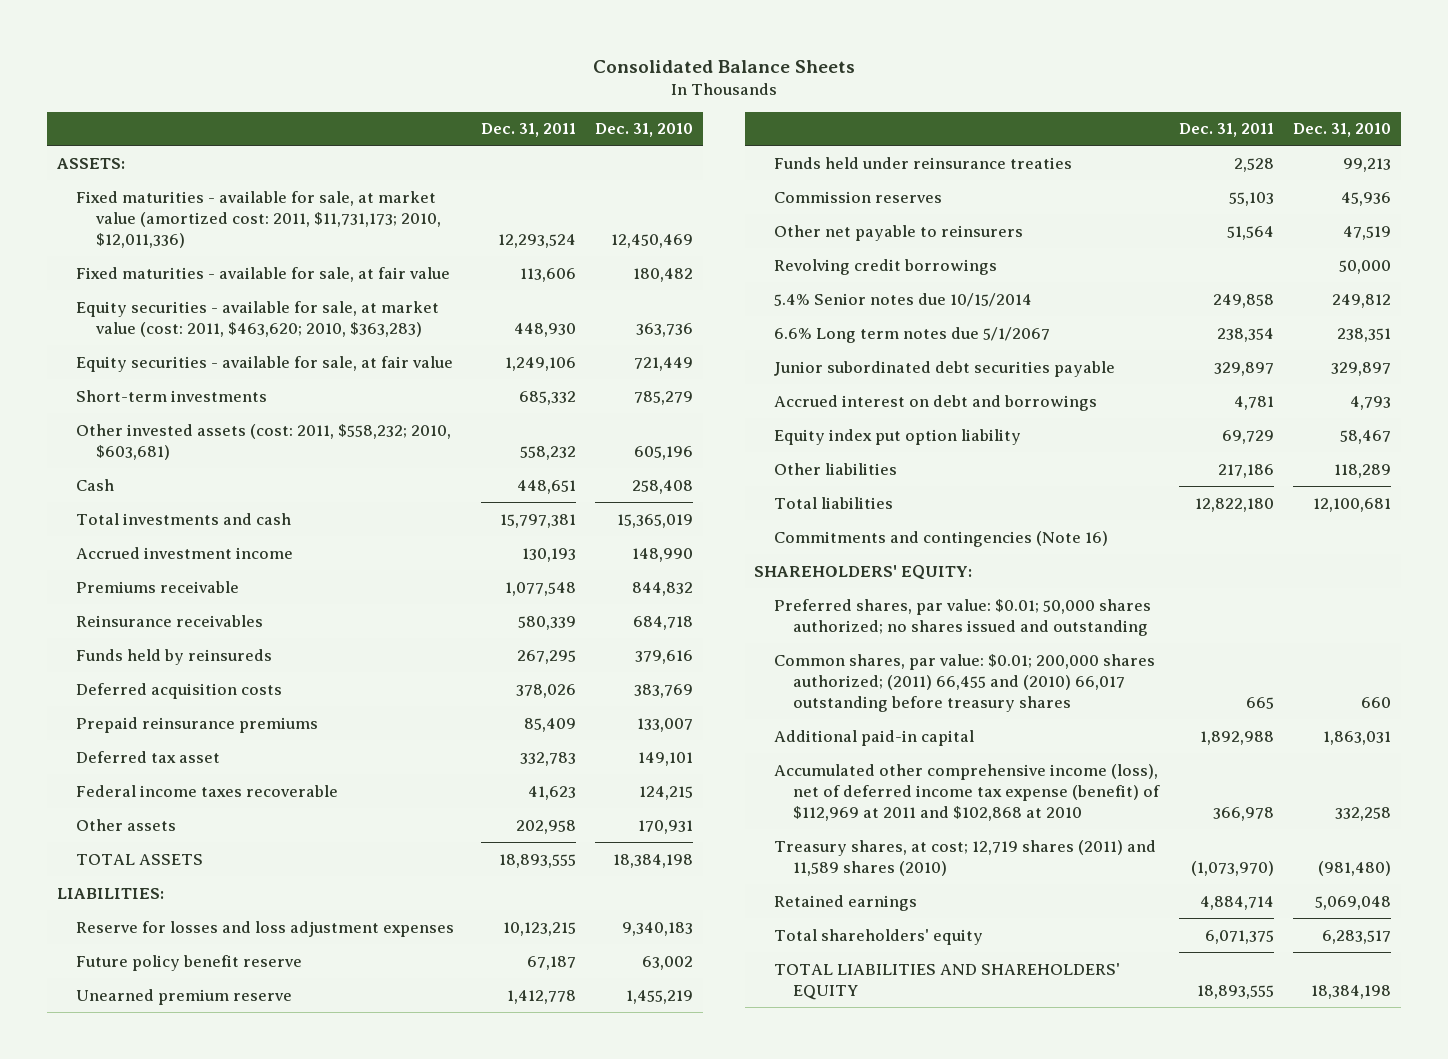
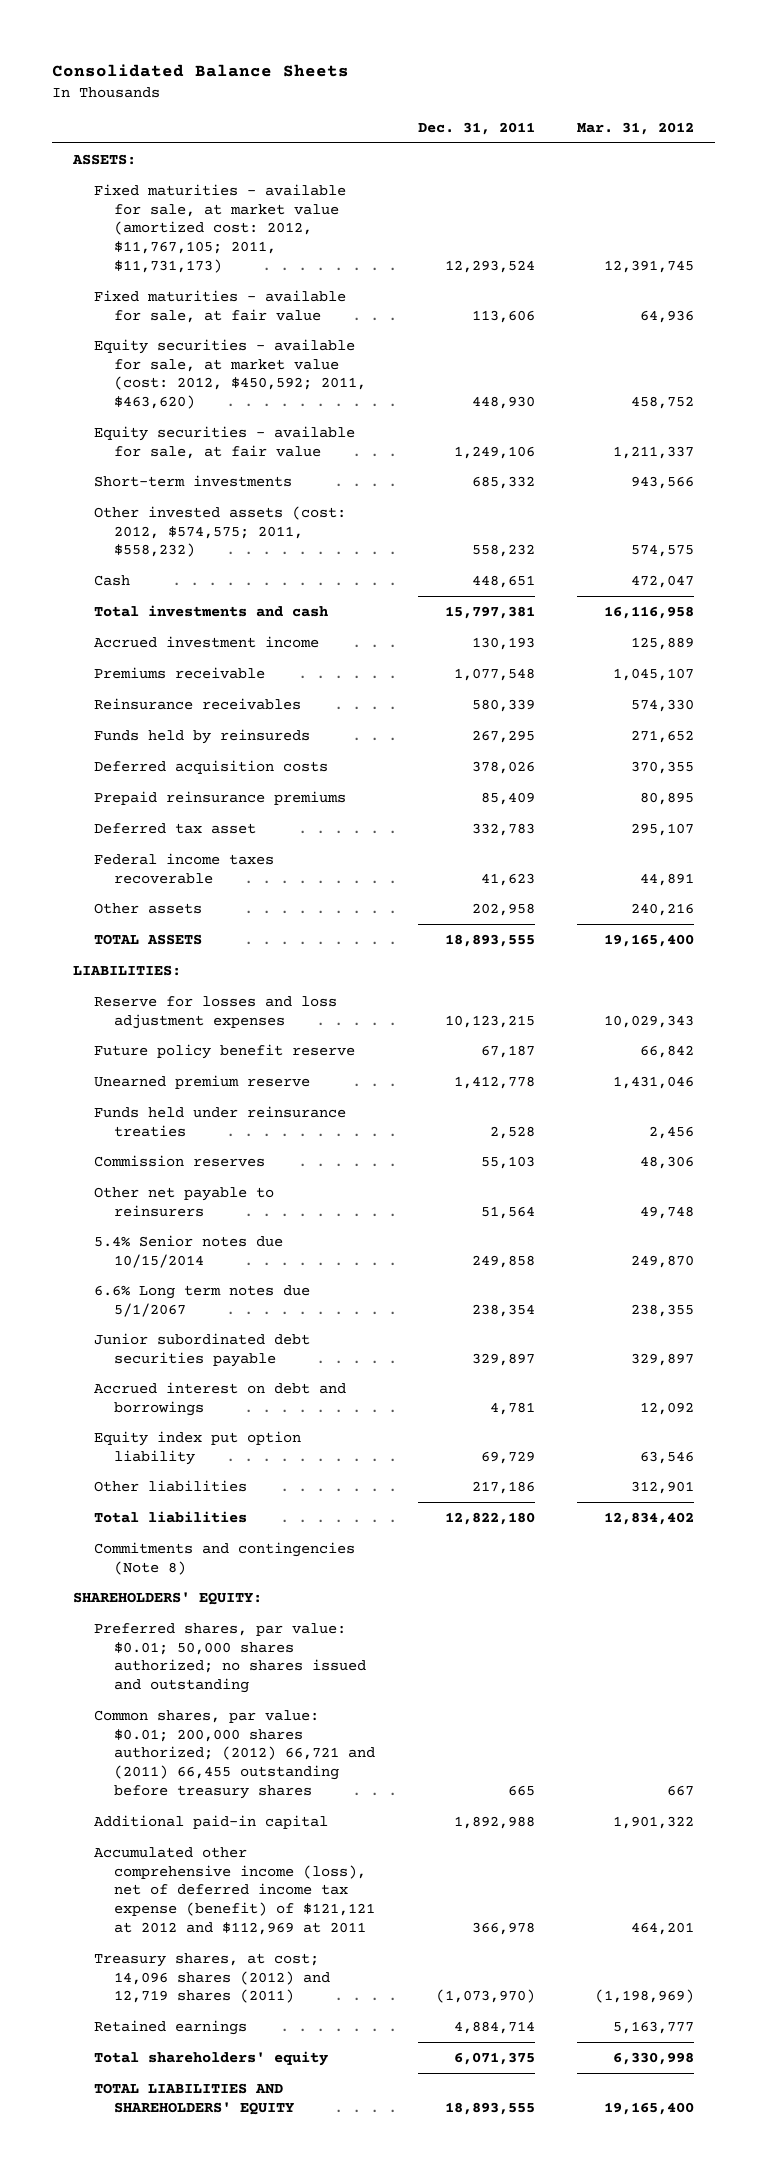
[595,123,694,138] Dec. 31, 2010 -> none
none -> [576,121,694,135] Mar. 31, 2012
[76,190,441,249] Fixed maturities - available for sale, at market value (amortized cost: 2011, $11,731,173; 2010, $12,011,336) -> [93,183,346,273] Fixed maturities - available for sale, at market value (amortized cost: 2012, $11,767,105; 2011, $11,731,173)
[76,300,440,337] Equity securities - available for sale, at market value (cost: 2011, $463,620; 2010, $363,283) -> [93,338,367,409] Equity securities - available for sale, at market value (cost: 2012, $450,592; 2011, $463,620)
[76,423,452,460] Other invested assets (cost: 2011, $558,232; 2010, $603,681) -> [93,505,346,558] Other invested assets (cost: 2012, $574,575; 2011, $558,232)
[773,258,997,275] Revolving credit borrowings -> none
[773,530,1108,547] Commitments and contingencies (Note 16) -> [93,1541,355,1575] Commitments and contingencies (Note 8)
[773,653,1155,713] Common shares, par value: $0.01; 200,000 shares authorized; (2011) 66,455 and (2010) 66,017 outstanding before treasury shares -> [93,1709,376,1799] Common shares, par value: $0.01; 200,000 shares authorized; (2012) 66,721 and (2011) 66,455 outstanding before treasury shares
[773,763,1161,822] Accumulated other comprehensive income (loss), net of deferred income tax expense (benefit) of $112,969 at 2011 and $102,868 at 2010 -> [93,1846,376,1935] Accumulated other comprehensive income (loss), net of deferred income tax expense (benefit) of $121,121 at 2012 and $112,969 at 2011
[773,839,1156,876] Treasury shares, at cost; 12,719 shares (2011) and 11,589 shares (2010) -> [93,1952,331,2004] Treasury shares, at cost; 14,096 shares (2012) and 12,719 shares (2011)

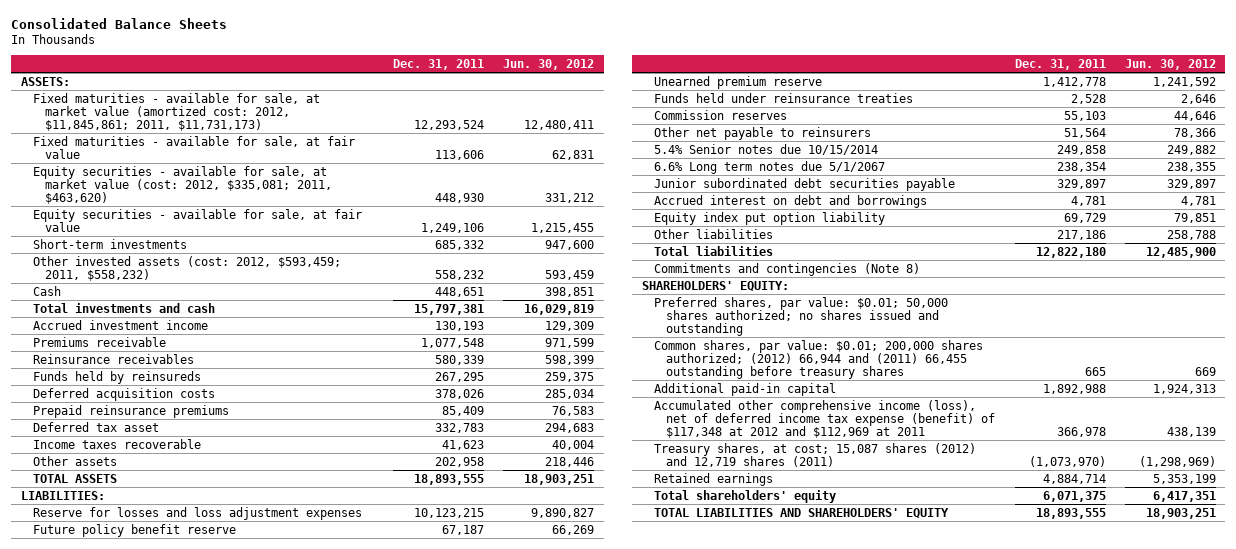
[576,121,694,135] Mar. 31, 2012 -> none
none -> [503,58,595,70] Jun. 30, 2012
[93,183,346,273] Fixed maturities - available for sale, at market value (amortized cost: 2012, $11,767,105; 2011, $11,731,173) -> [32,92,320,131] Fixed maturities - available for sale, at market value (amortized cost: 2012, $11,845,861; 2011, $11,731,173)
[93,338,367,409] Equity securities - available for sale, at market value (cost: 2012, $450,592; 2011, $463,620) -> [32,165,333,204] Equity securities - available for sale, at market value (cost: 2012, $335,081; 2011, $463,620)
[93,505,346,558] Other invested assets (cost: 2012, $574,575; 2011, $558,232) -> [32,255,341,281] Other invested assets (cost: 2012, $593,459; 2011, $558,232)
[93,852,274,884] Federal income taxes recoverable -> [32,438,201,449] Income taxes recoverable
[93,1709,376,1799] Common shares, par value: $0.01; 200,000 shares authorized; (2012) 66,721 and (2011) 66,455 outstanding before treasury shares -> [654,339,984,379] Common shares, par value: $0.01; 200,000 shares authorized; (2012) 66,944 and (2011) 66,455 outstanding before treasury shares
[93,1846,376,1935] Accumulated other comprehensive income (loss), net of deferred income tax expense (benefit) of $121,121 at 2012 and $112,969 at 2011 -> [654,399,996,438] Accumulated other comprehensive income (loss), net of deferred income tax expense (benefit) of $117,348 at 2012 and $112,969 at 2011
[93,1952,331,2004] Treasury shares, at cost; 14,096 shares (2012) and 12,719 shares (2011) -> [654,442,977,467] Treasury shares, at cost; 15,087 shares (2012) and 12,719 shares (2011)

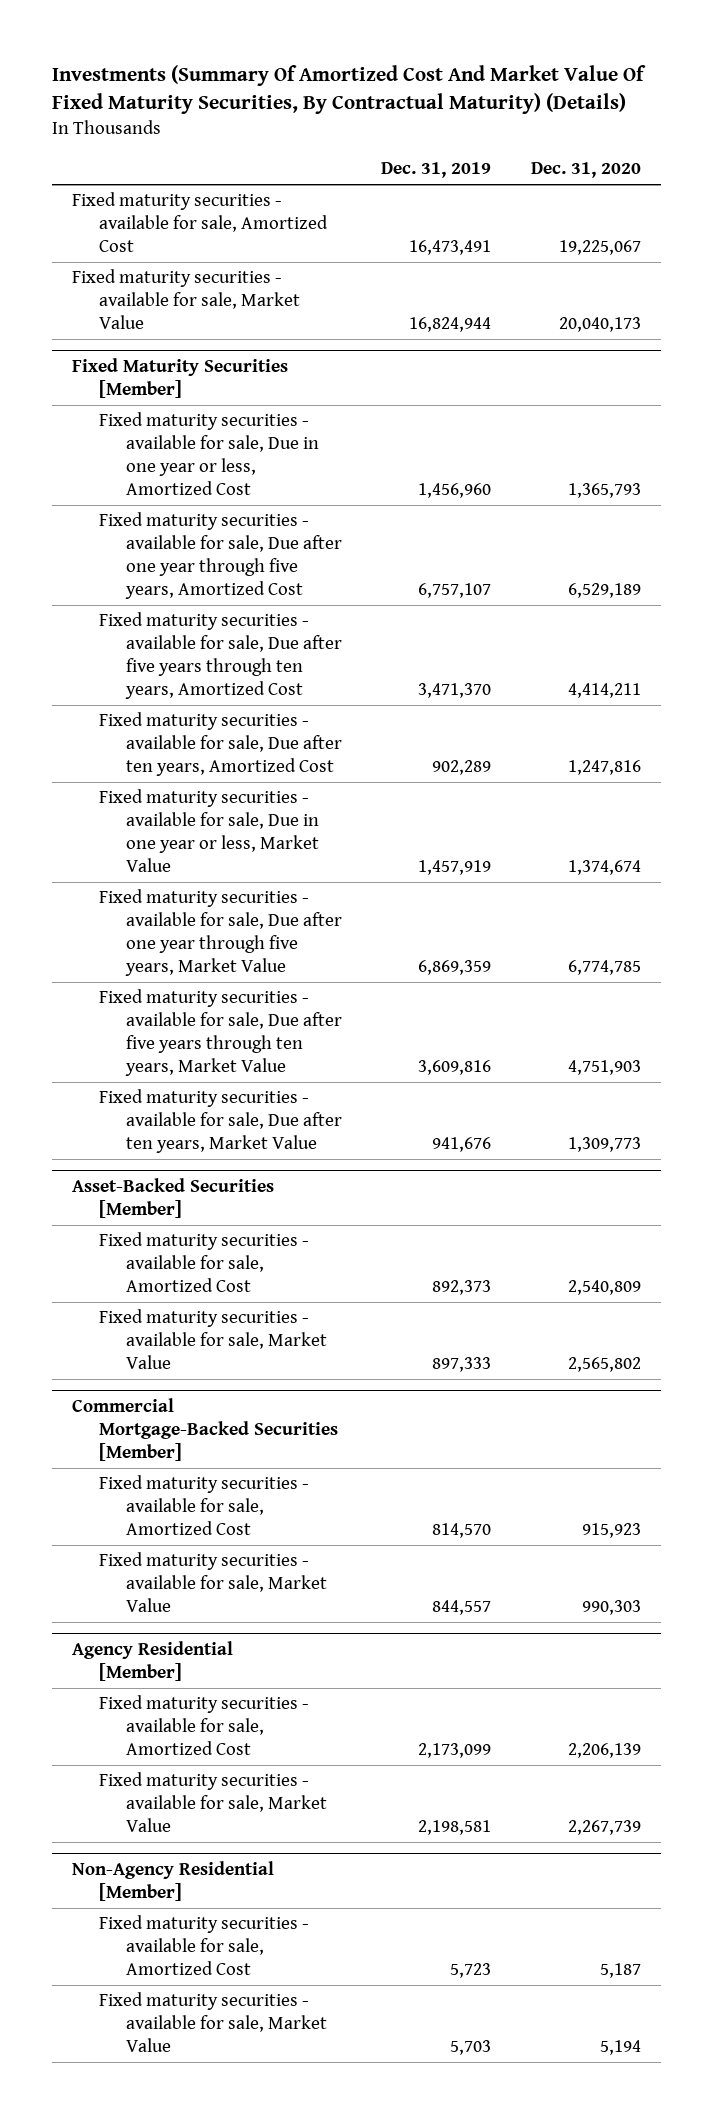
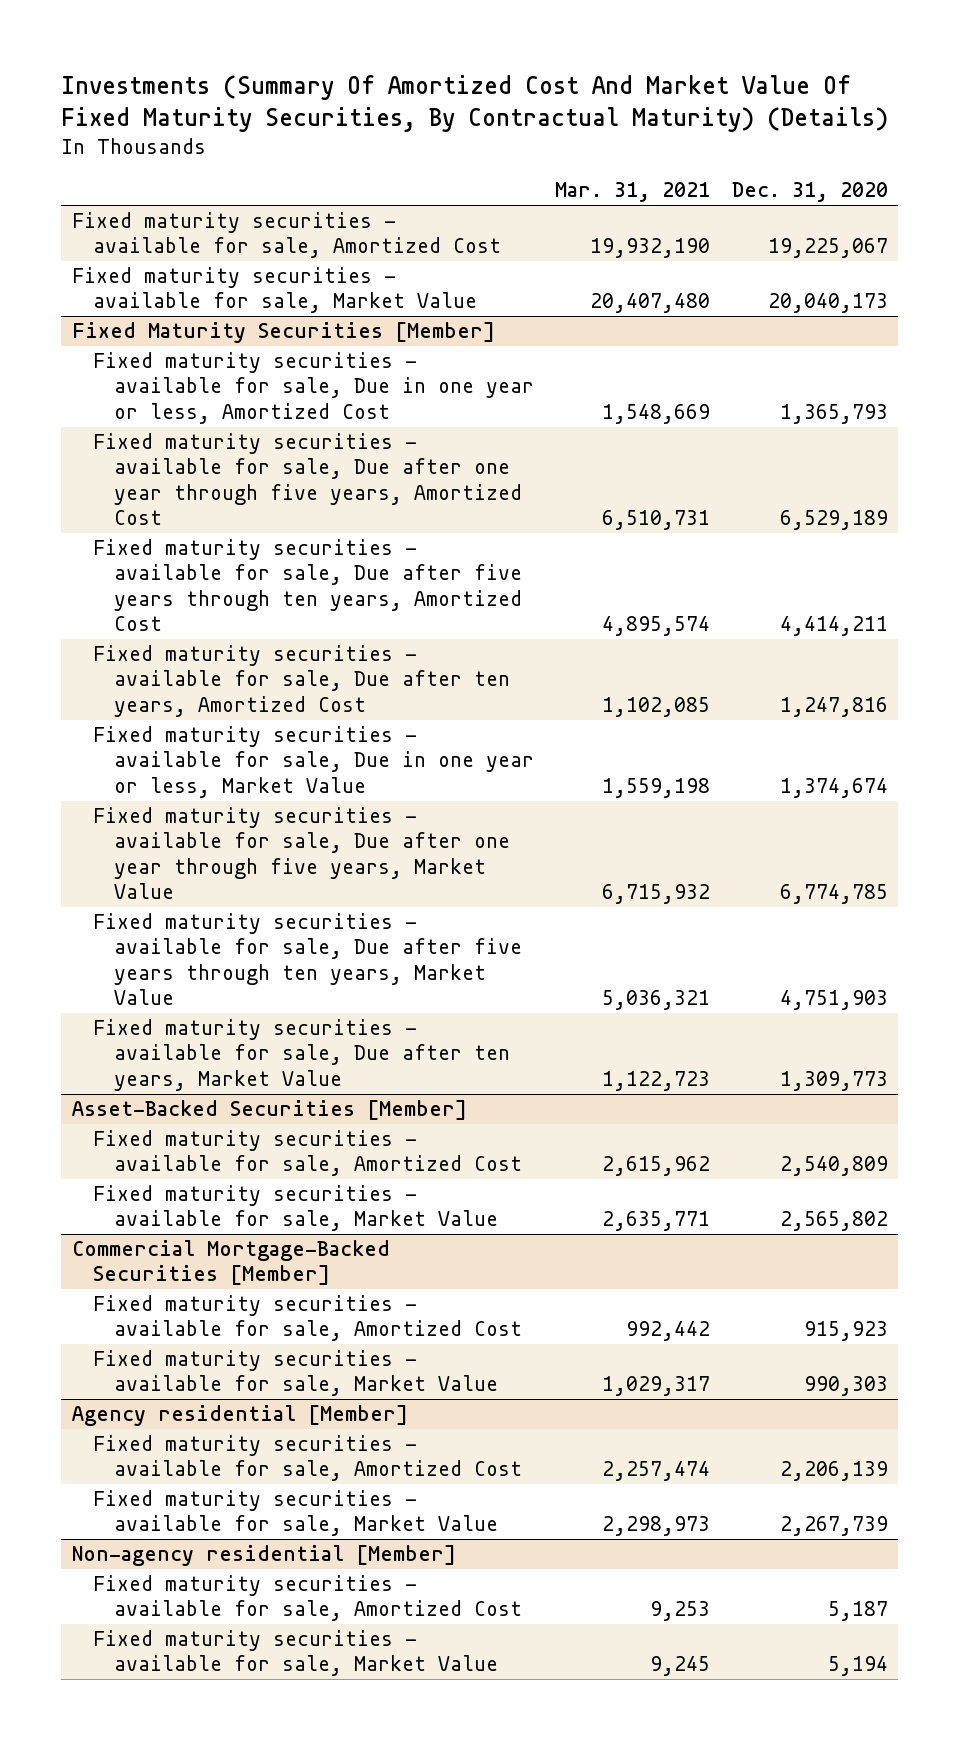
[381,162,492,179] Dec. 31, 2019 -> none
none -> [555,182,711,203] Mar. 31, 2021
[71,1640,233,1681] Agency Residential [Member] -> [71,1405,408,1427] Agency residential [Member]
[71,1860,274,1901] Non-Agency Residential [Member] -> [71,1545,456,1567] Non-agency residential [Member]

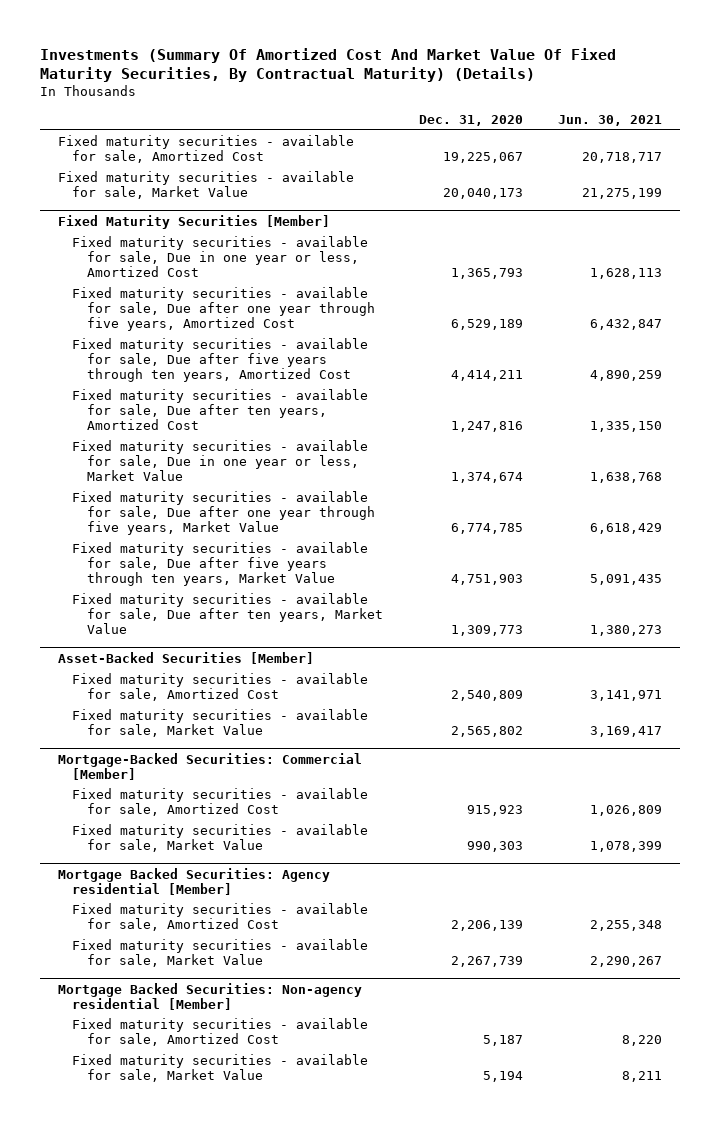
[555,182,711,203] Mar. 31, 2021 -> none
none -> [558,114,663,126] Jun. 30, 2021
[71,1240,390,1286] Commercial Mortgage-Backed Securities [Member] -> [57,752,362,780] Mortgage-Backed Securities: Commercial [Member]
[71,1405,408,1427] Agency residential [Member] -> [57,867,330,895] Mortgage Backed Securities: Agency residential [Member]
[71,1545,456,1567] Non-agency residential [Member] -> [57,982,362,1010] Mortgage Backed Securities: Non-agency residential [Member]

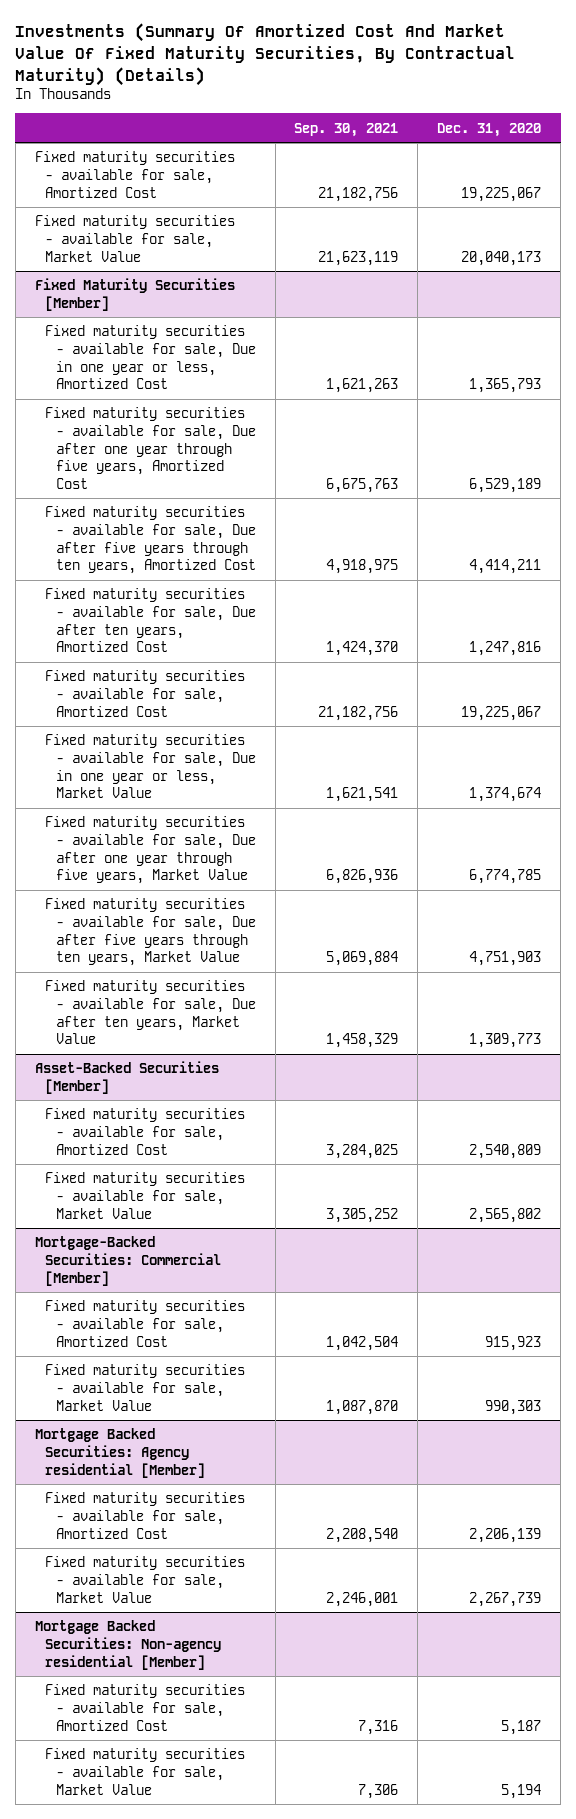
[558,114,663,126] Jun. 30, 2021 -> none
none -> [294,122,399,137] Sep. 30, 2021
none -> [45,670,246,717] Fixed maturity securities - available for sale, Amortized Cost

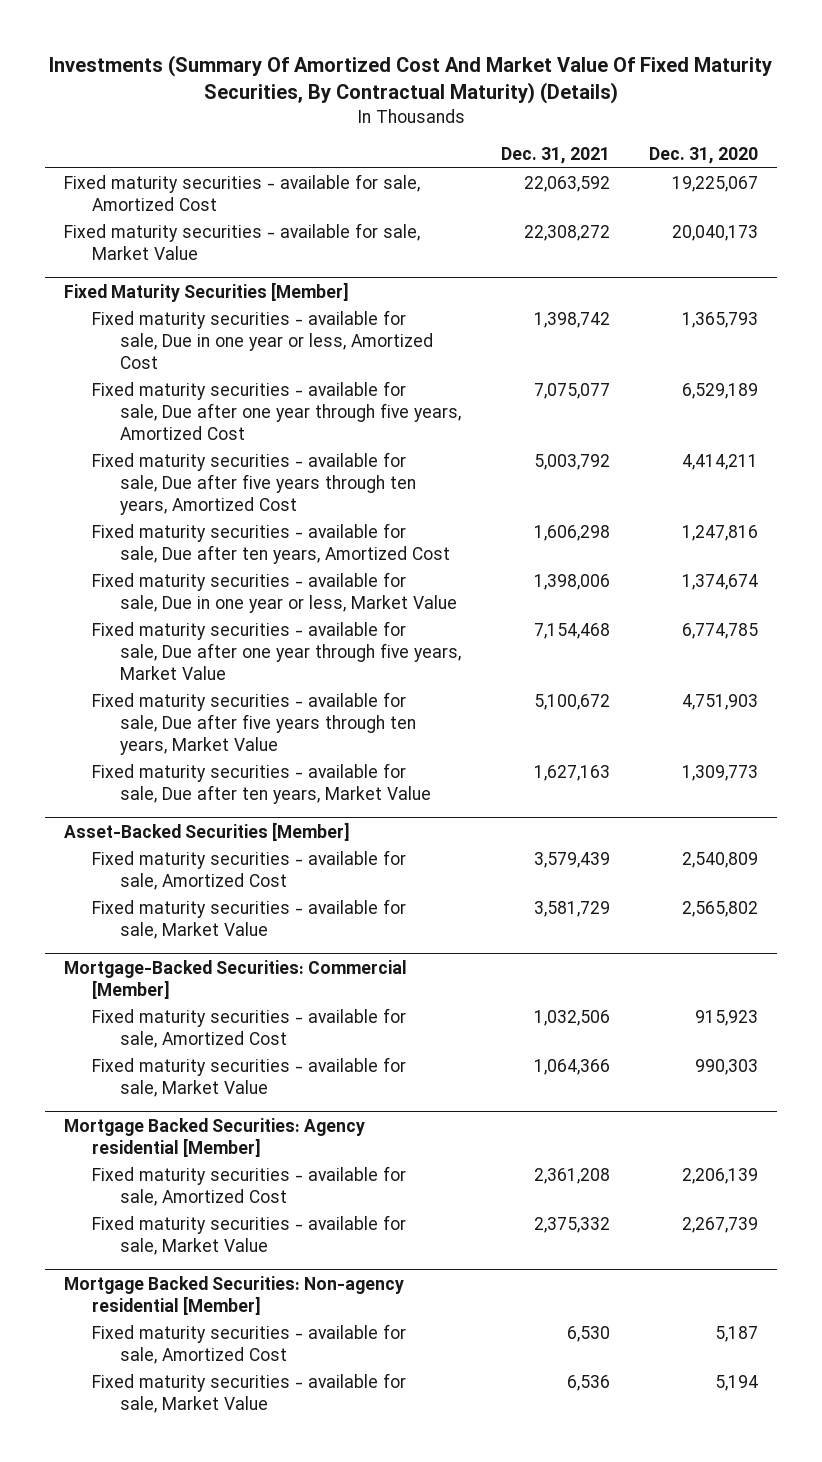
[294,122,399,137] Sep. 30, 2021 -> none
none -> [500,147,610,165] Dec. 31, 2021
[45,670,246,717] Fixed maturity securities - available for sale, Amortized Cost -> none

